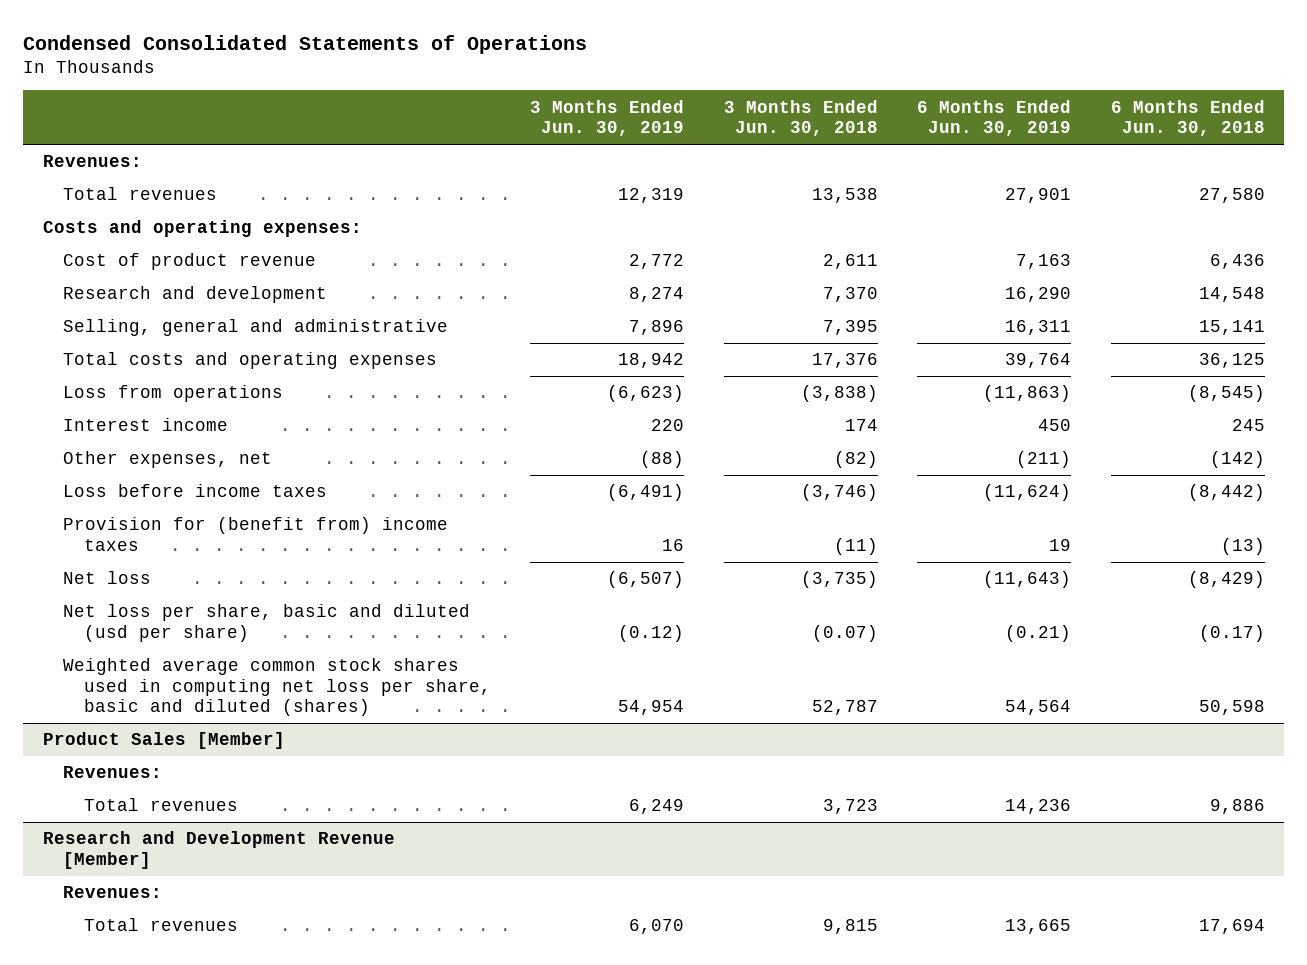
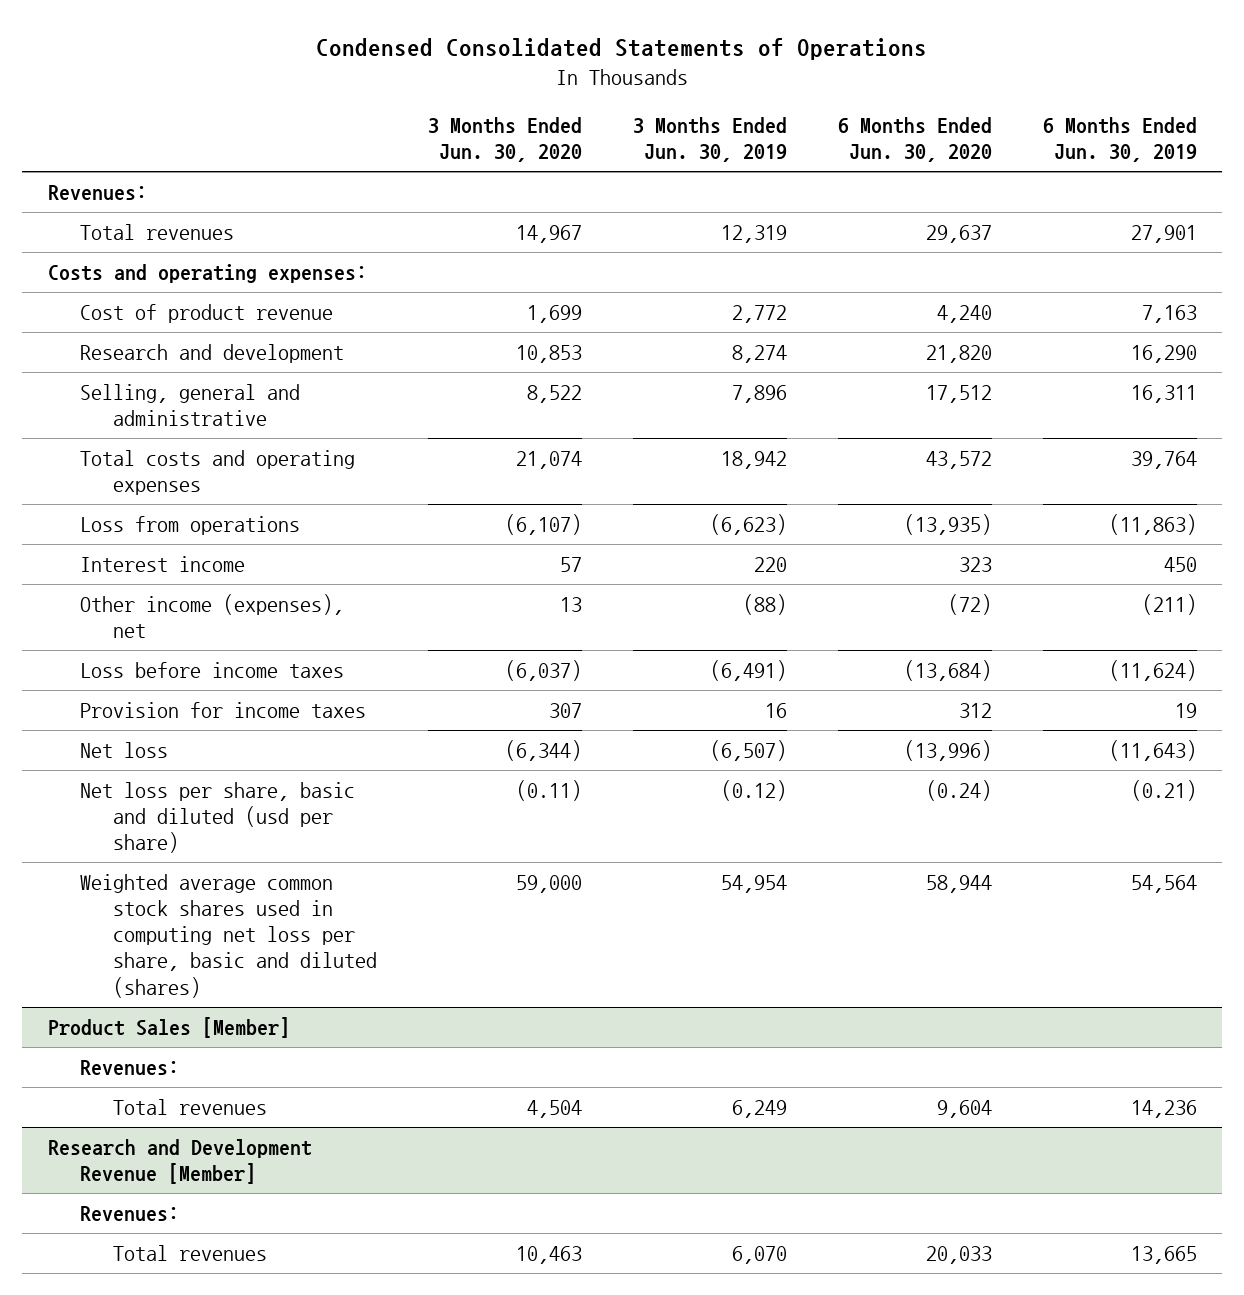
[723,99,878,137] 3 Months Ended Jun. 30, 2018 -> none
[1110,99,1265,137] 6 Months Ended Jun. 30, 2018 -> none
none -> [428,116,583,163] 3 Months Ended Jun. 30, 2020
none -> [837,116,992,163] 6 Months Ended Jun. 30, 2020
[63,451,273,469] Other expenses, net -> [80,593,345,638] Other income (expenses), net
[63,517,449,551] Provision for (benefit from) income taxes -> [80,701,367,718] Provision for income taxes

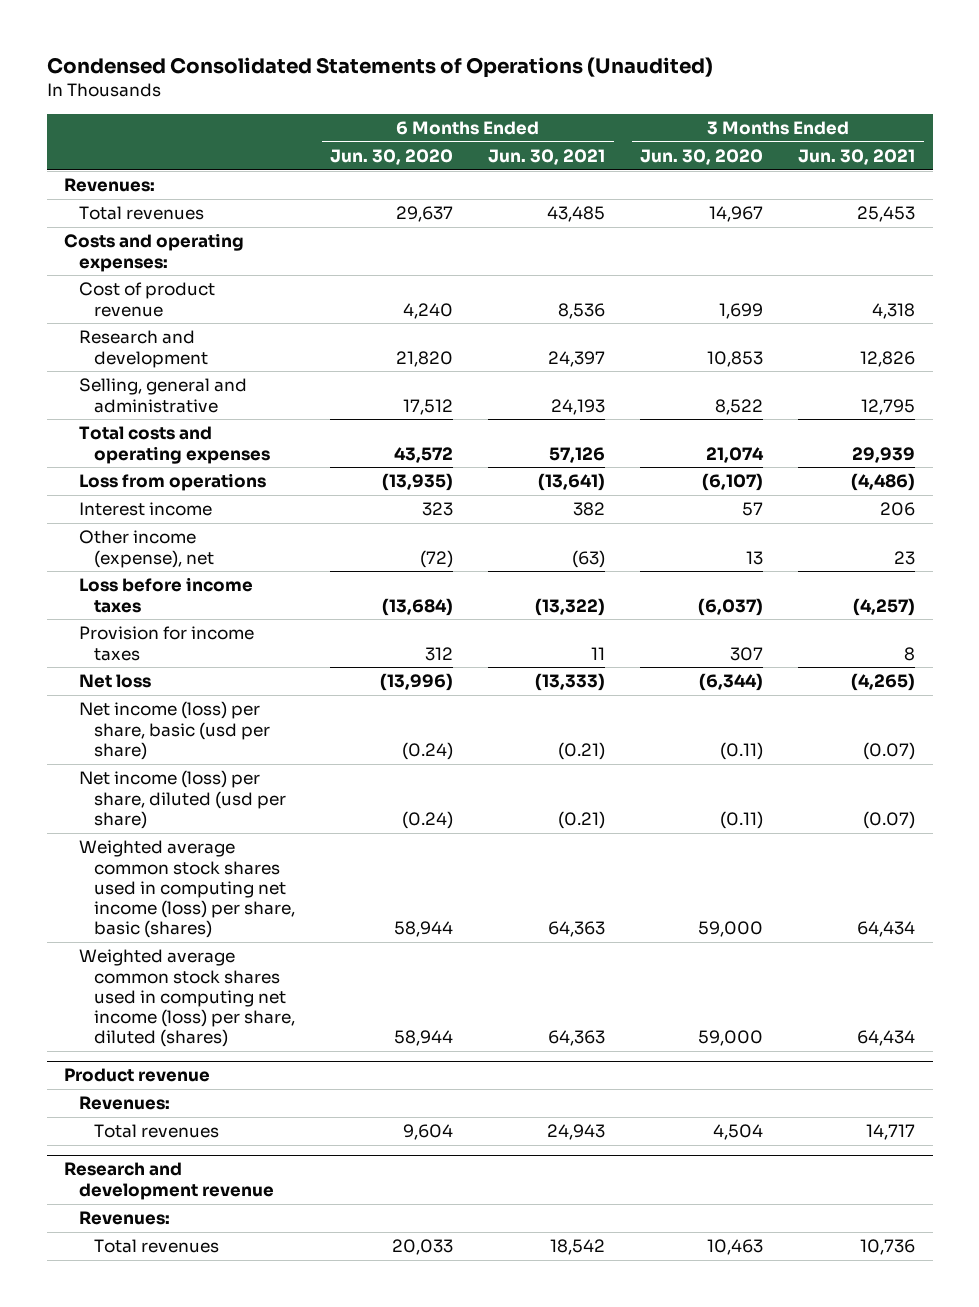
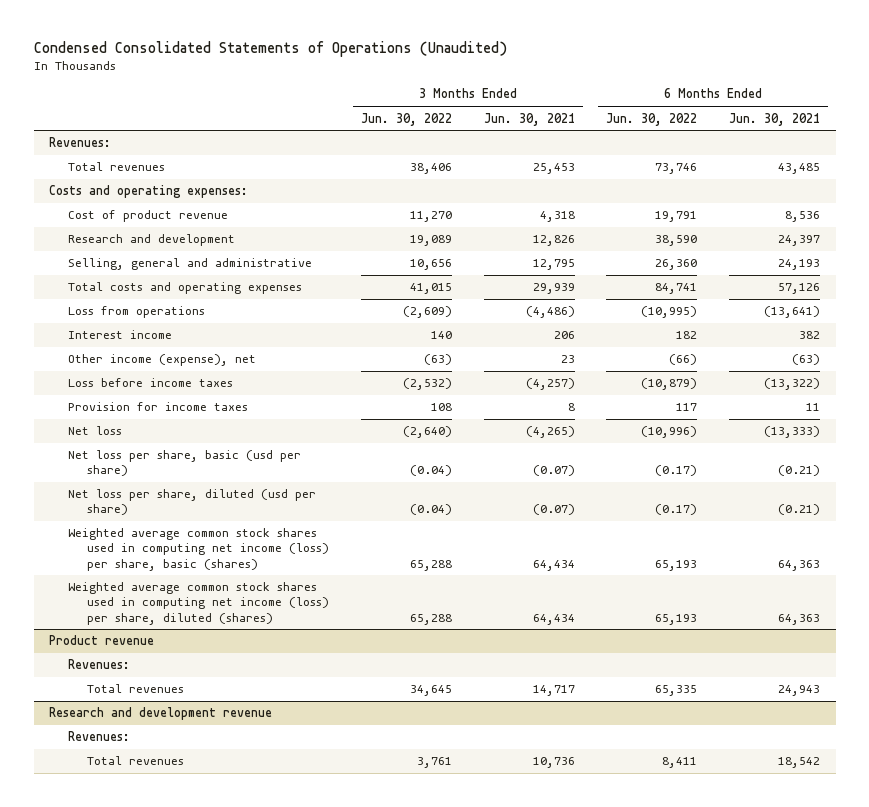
[330,149,454,166] Jun. 30, 2020 -> none
[640,149,764,166] Jun. 30, 2020 -> none
none -> [361,112,453,126] Jun. 30, 2022
none -> [606,112,698,126] Jun. 30, 2022
[79,701,271,760] Net income (loss) per share, basic (usd per share) -> [68,450,302,477] Net loss per share, basic (usd per share)
[79,770,287,829] Net income (loss) per share, diluted (usd per share) -> [68,489,317,516] Net loss per share, diluted (usd per share)

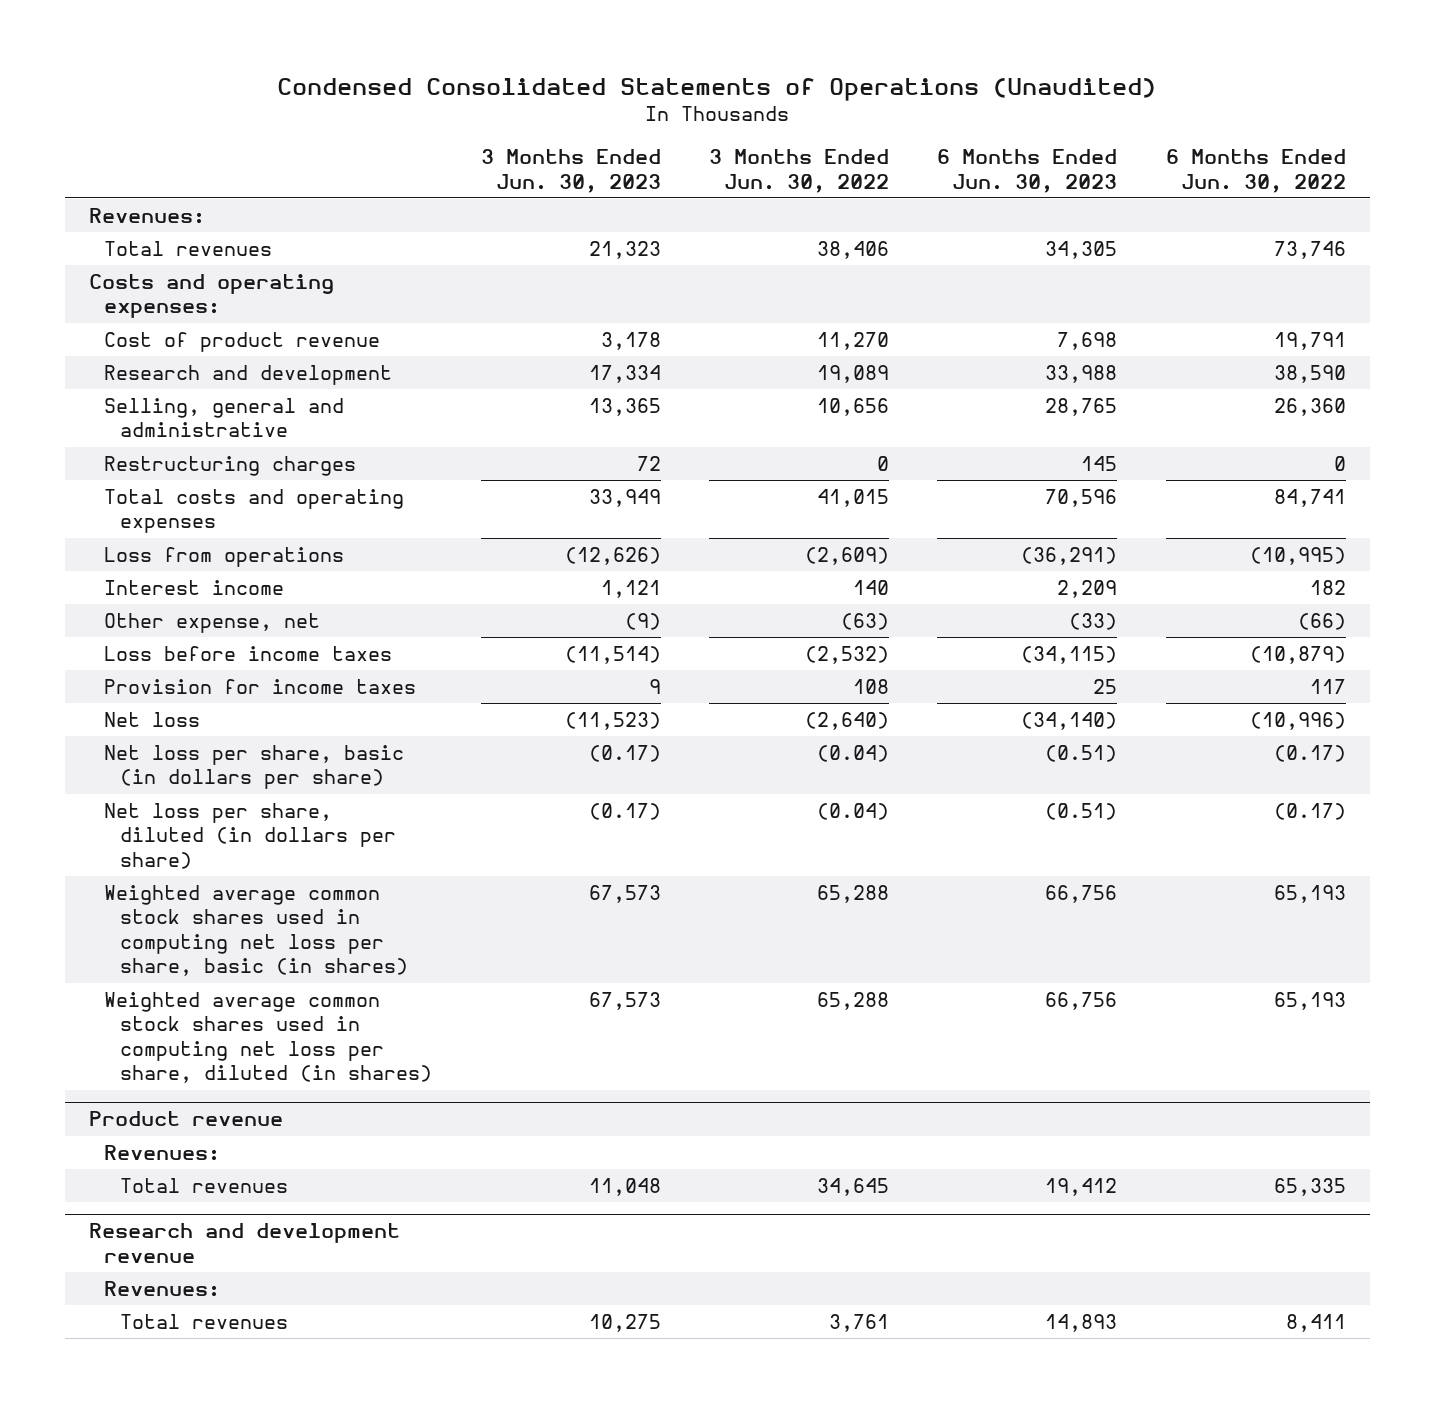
[483,112,575,126] Jun. 30, 2021 -> none
[729,112,821,126] Jun. 30, 2021 -> none
none -> [480,149,661,193] 3 Months Ended Jun. 30, 2023
none -> [937,149,1118,193] 6 Months Ended Jun. 30, 2023
none -> [104,456,357,477] Restructuring charges
[68,354,257,367] Other income (expense), net -> [104,613,321,634] Other expense, net
[68,450,302,477] Net loss per share, basic (usd per share) -> [104,745,405,790] Net loss per share, basic (in dollars per share)
[68,489,317,516] Net loss per share, diluted (usd per share) -> [104,803,397,869] Net loss per share, diluted (in dollars per share)
[68,528,330,571] Weighted average common stock shares used in computing net income (loss) per share, basic (shares) -> [104,885,409,977] Weighted average common stock shares used in computing net loss per share, basic (in shares)
[68,582,330,625] Weighted average common stock shares used in computing net income (loss) per share, diluted (shares) -> [104,992,433,1084] Weighted average common stock shares used in computing net loss per share, diluted (in shares)

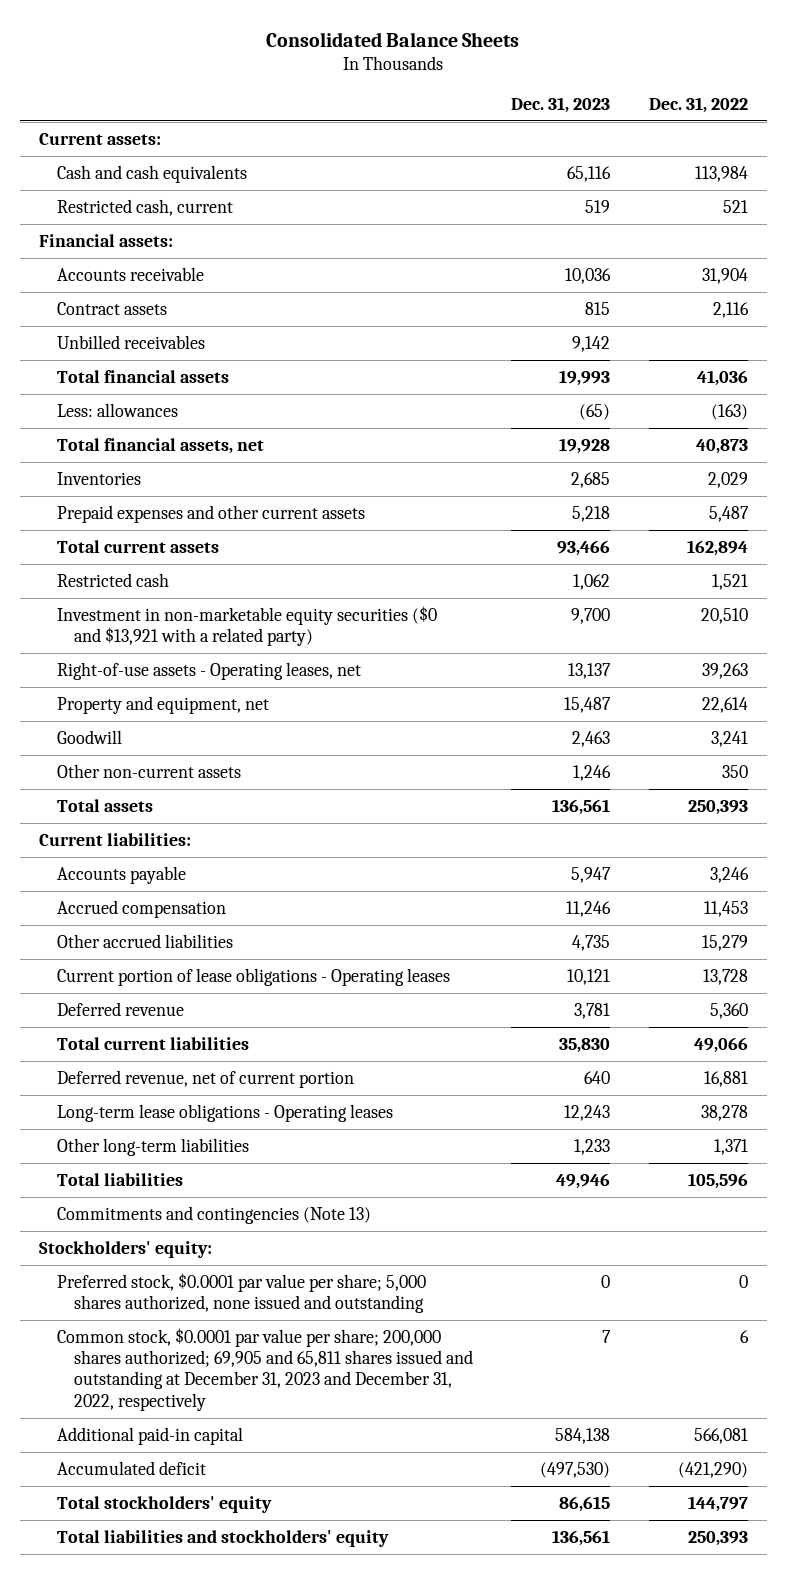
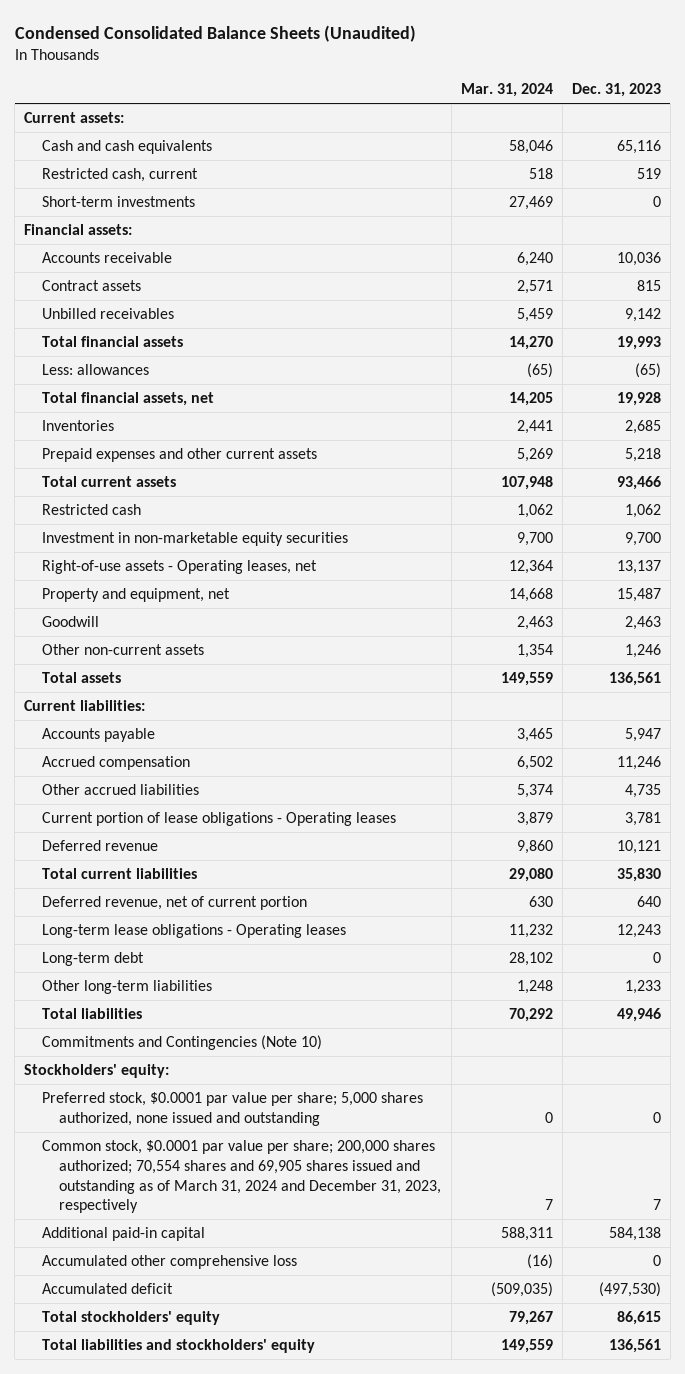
[266,31,520,47] Consolidated Balance Sheets -> [14,24,416,42] Condensed Consolidated Balance Sheets (Unaudited)
[648,96,748,113] Dec. 31, 2022 -> none
none -> [460,83,553,98] Mar. 31, 2024
none -> [41,196,195,208] Short-term investments
[56,605,437,647] Investment in non-marketable equity securities ($0 and $13,921 with a related party) -> none
none -> [41,532,348,547] Investment in non-marketable equity securities
[567,968,611,985] 10,121 -> [624,812,661,827] 3,781
[574,1002,611,1019] 3,781 -> [616,840,661,855] 10,121
none -> [41,952,144,967] Long-term debt
[56,1205,371,1224] Commitments and contingencies (Note 13) -> [41,1035,322,1051] Commitments and Contingencies (Note 10)
[56,1327,474,1411] Common stock, $0.0001 par value per share; 200,000 shares authorized; 69,905 and 65,811 shares issued and outstanding at December 31, 2023 and December 31, 2022, respectively -> [41,1140,442,1214] Common stock, $0.0001 par value per share; 200,000 shares authorized; 70,554 shares and 69,905 shares issued and outstanding as of March 31, 2024 and December 31, 2023, respectively
none -> [41,1255,297,1270] Accumulated other comprehensive loss

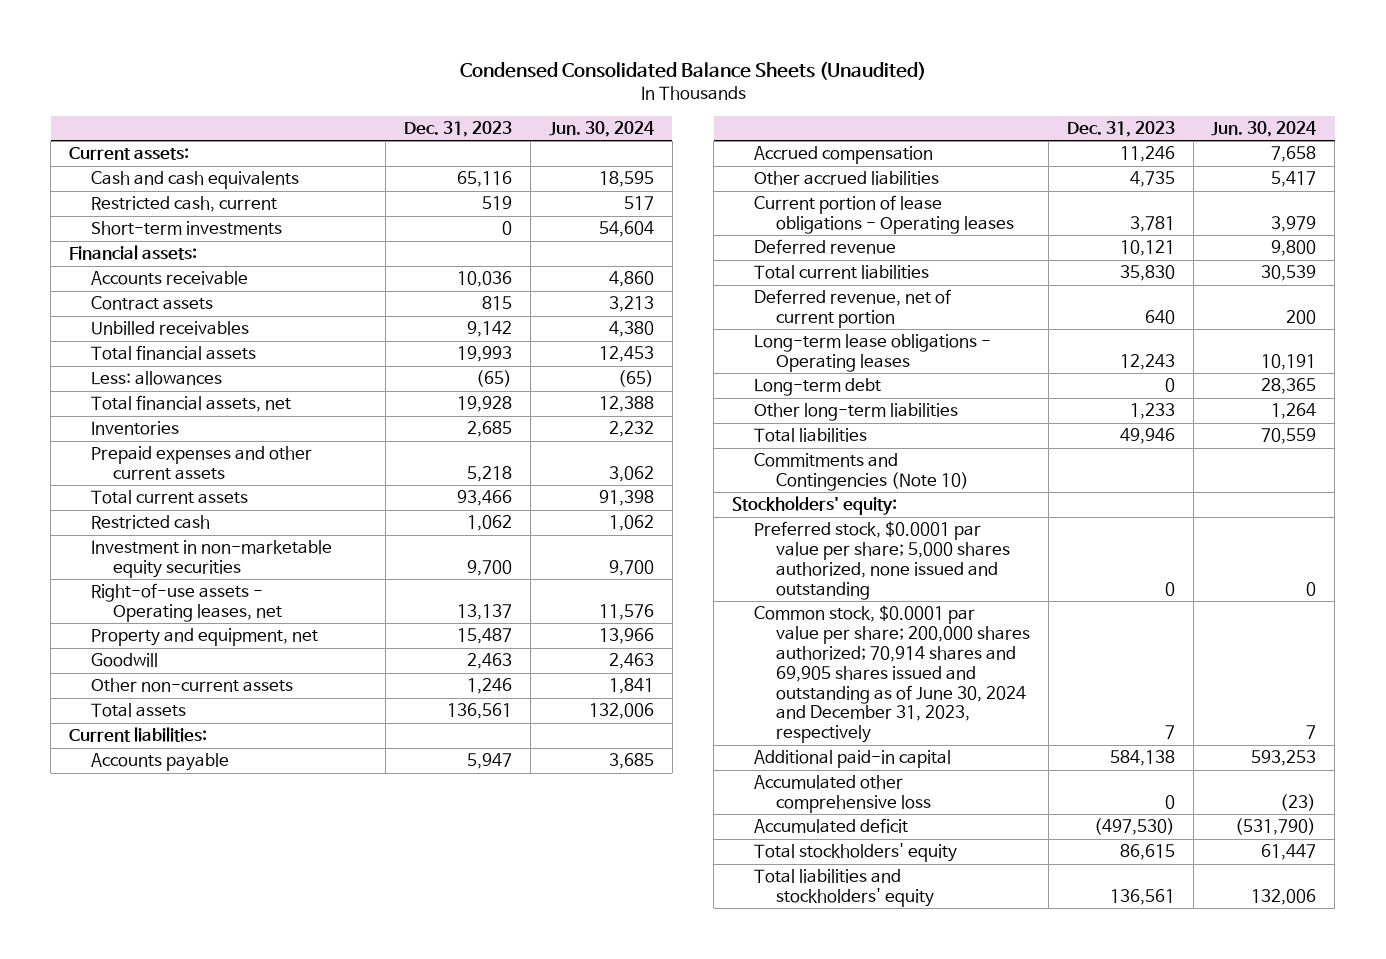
[460,83,553,98] Mar. 31, 2024 -> none
none -> [548,120,654,137] Jun. 30, 2024
[41,1140,442,1214] Common stock, $0.0001 par value per share; 200,000 shares authorized; 70,554 shares and 69,905 shares issued and outstanding as of March 31, 2024 and December 31, 2023, respectively -> [753,605,1030,744] Common stock, $0.0001 par value per share; 200,000 shares authorized; 70,914 shares and 69,905 shares issued and outstanding as of June 30, 2024 and December 31, 2023, respectively

